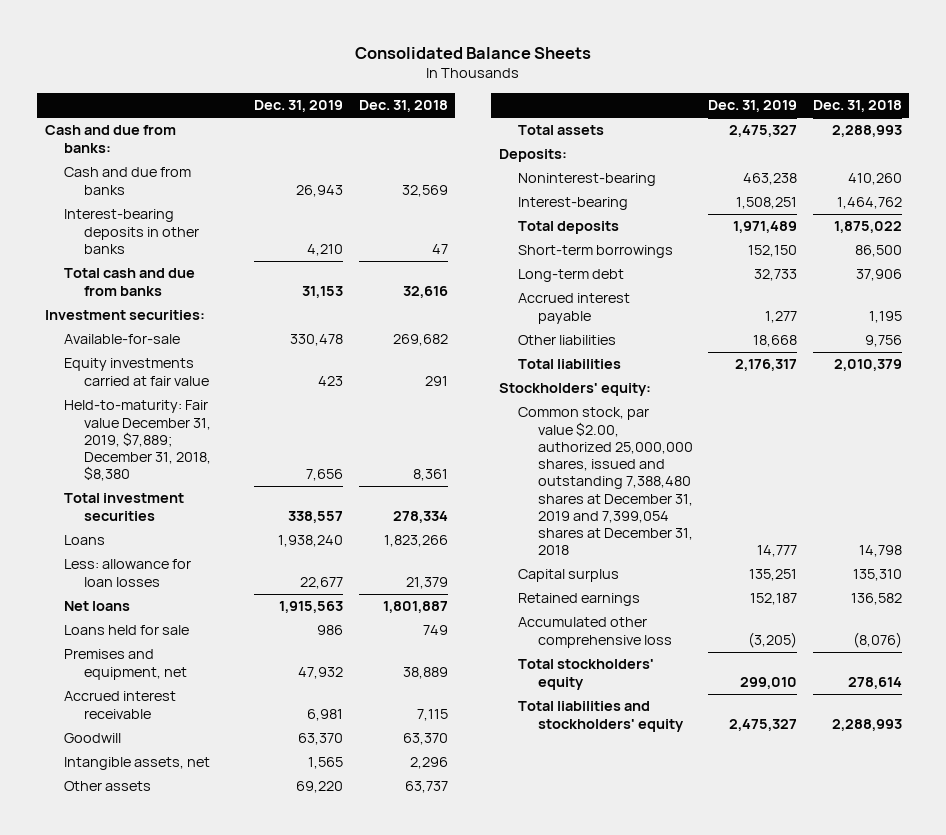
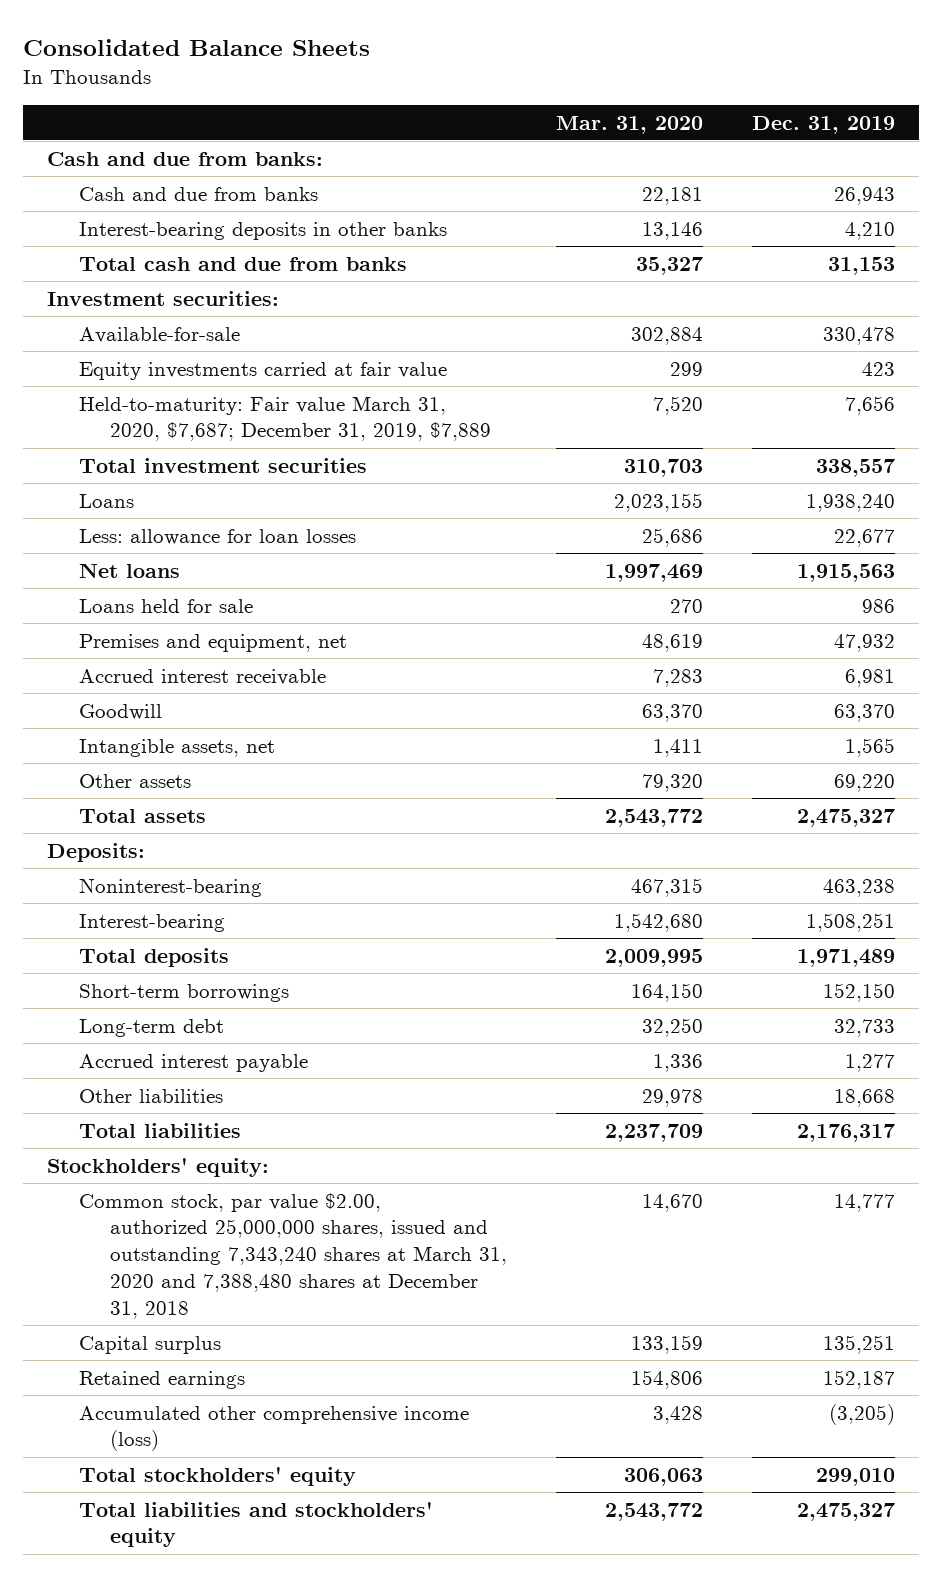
[358,100,448,113] Dec. 31, 2018 -> none
none -> [555,115,703,134] Mar. 31, 2020
[64,400,211,482] Held-to-maturity: Fair value December 31, 2019, $7,889; December 31, 2018, $8,380 -> [78,395,492,442] Held-to-maturity: Fair value March 31, 2020, $7,687; December 31, 2019, $7,889
[518,407,694,556] Common stock, par value $2.00, authorized 25,000,000 shares, issued and outstanding 7,388,480 shares at December 31, 2019 and 7,399,054 shares at December 31, 2018 -> [78,1192,508,1319] Common stock, par value $2.00, authorized 25,000,000 shares, issued and outstanding 7,343,240 shares at March 31, 2020 and 7,388,480 shares at December 31, 2018
[518,617,673,648] Accumulated other comprehensive loss -> [78,1405,469,1452] Accumulated other comprehensive income (loss)

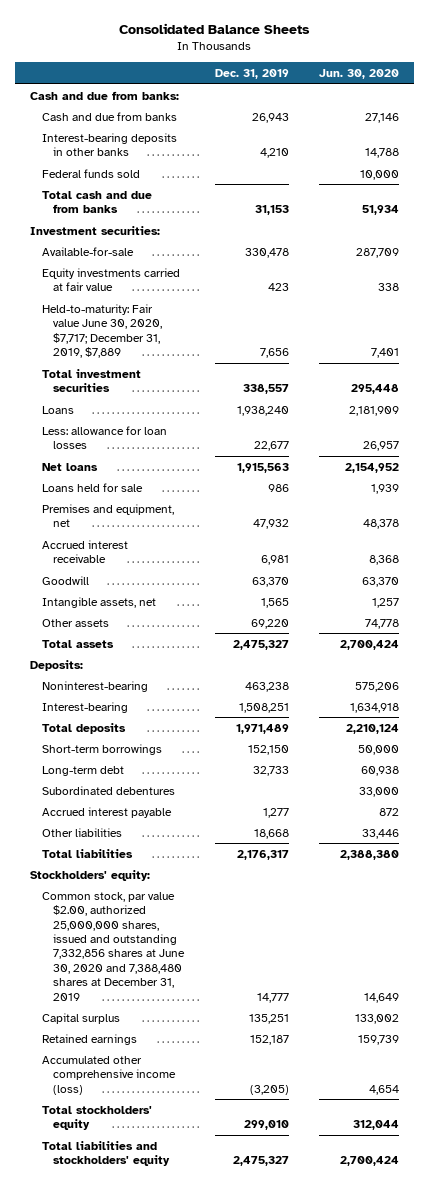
[555,115,703,134] Mar. 31, 2020 -> none
none -> [318,69,399,80] Jun. 30, 2020
none -> [41,168,140,178] Federal funds sold
[78,395,492,442] Held-to-maturity: Fair value March 31, 2020, $7,687; December 31, 2019, $7,889 -> [41,303,163,358] Held-to-maturity: Fair value June 30, 2020, $7,717; December 31, 2019, $7,889
none -> [41,785,175,795] Subordinated debentures
[78,1192,508,1319] Common stock, par value $2.00, authorized 25,000,000 shares, issued and outstanding 7,343,240 shares at March 31, 2020 and 7,388,480 shares at December 31, 2018 -> [41,891,186,1001] Common stock, par value $2.00, authorized 25,000,000 shares, issued and outstanding 7,332,856 shares at June 30, 2020 and 7,388,480 shares at December 31, 2019

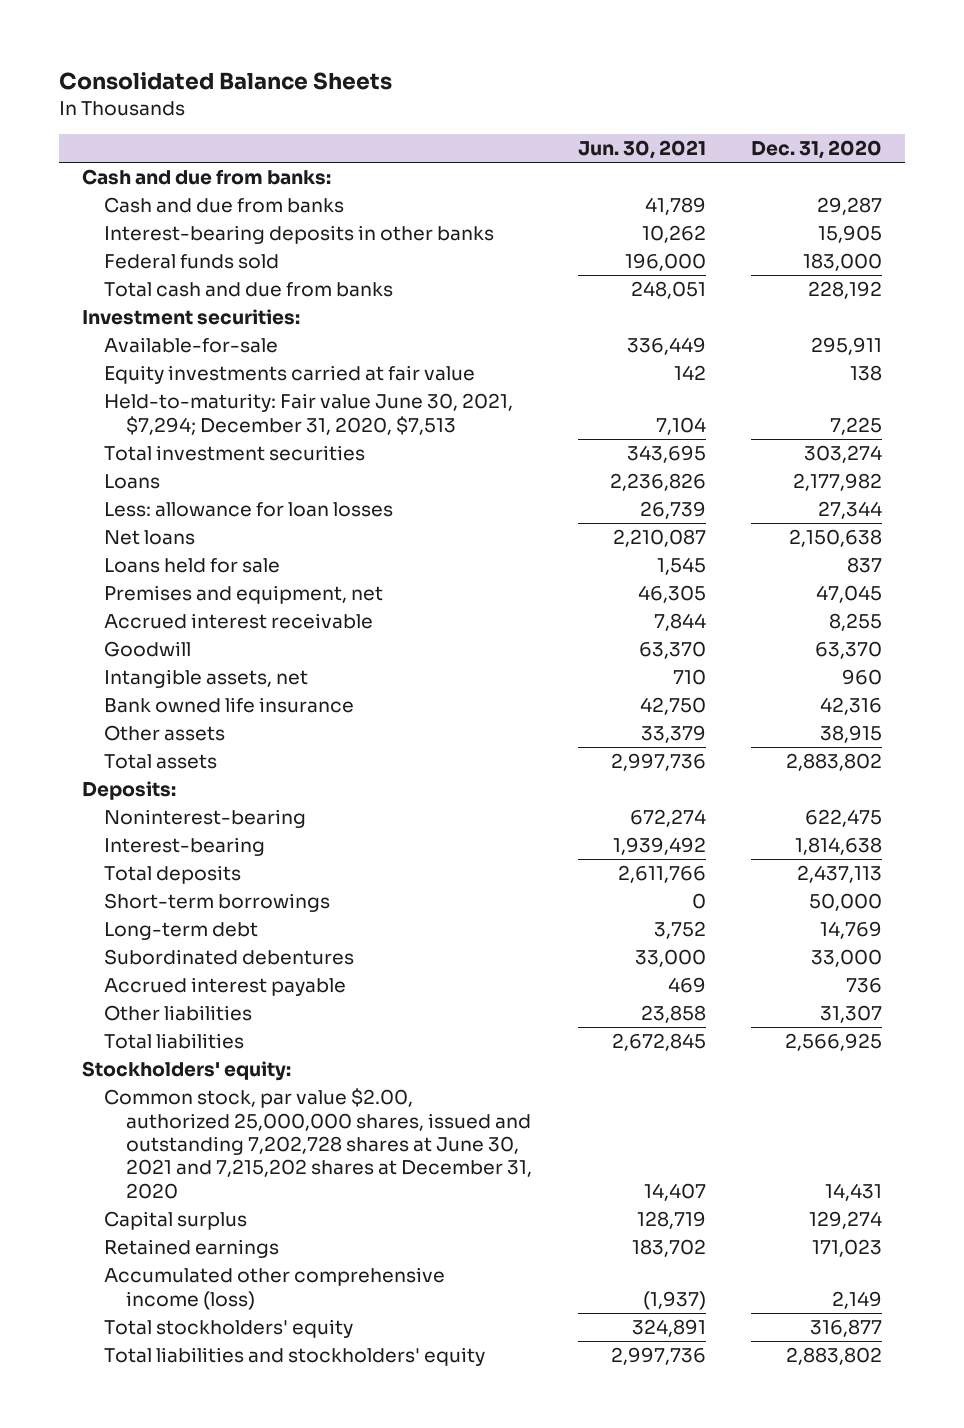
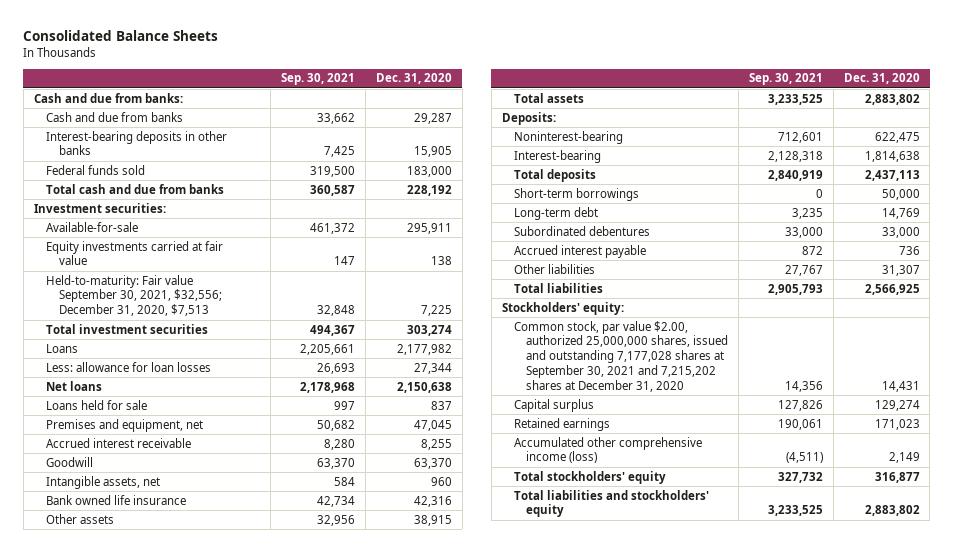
[577,140,706,160] Jun. 30, 2021 -> none
none -> [281,73,356,86] Sep. 30, 2021
[103,393,513,435] Held-to-maturity: Fair value June 30, 2021, $7,294; December 31, 2020, $7,513 -> [46,274,222,317] Held-to-maturity: Fair value September 30, 2021, $32,556; December 31, 2020, $7,513
[103,1088,532,1199] Common stock, par value $2.00, authorized 25,000,000 shares, issued and outstanding 7,202,728 shares at June 30, 2021 and 7,215,202 shares at December 31, 2020 -> [513,320,729,392] Common stock, par value $2.00, authorized 25,000,000 shares, issued and outstanding 7,177,028 shares at September 30, 2021 and 7,215,202 shares at December 31, 2020

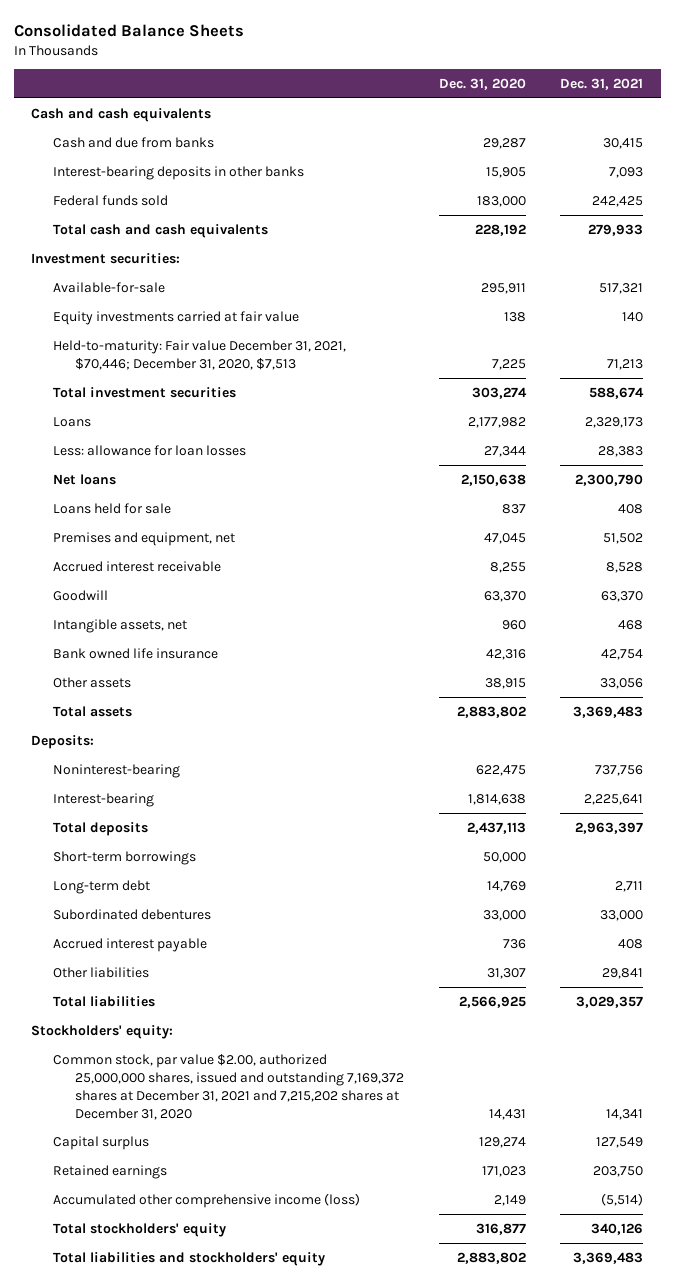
[281,73,356,86] Sep. 30, 2021 -> none
none -> [560,77,644,90] Dec. 31, 2021
[33,92,183,103] Cash and due from banks: -> [31,107,212,122] Cash and cash equivalents
[46,183,225,194] Total cash and due from banks -> [53,223,269,238] Total cash and cash equivalents
[46,274,222,317] Held-to-maturity: Fair value September 30, 2021, $32,556; December 31, 2020, $7,513 -> [53,339,347,370] Held-to-maturity: Fair value December 31, 2021, $70,446; December 31, 2020, $7,513
[513,320,729,392] Common stock, par value $2.00, authorized 25,000,000 shares, issued and outstanding 7,177,028 shares at September 30, 2021 and 7,215,202 shares at December 31, 2020 -> [53,1053,404,1120] Common stock, par value $2.00, authorized 25,000,000 shares, issued and outstanding 7,169,372 shares at December 31, 2021 and 7,215,202 shares at December 31, 2020

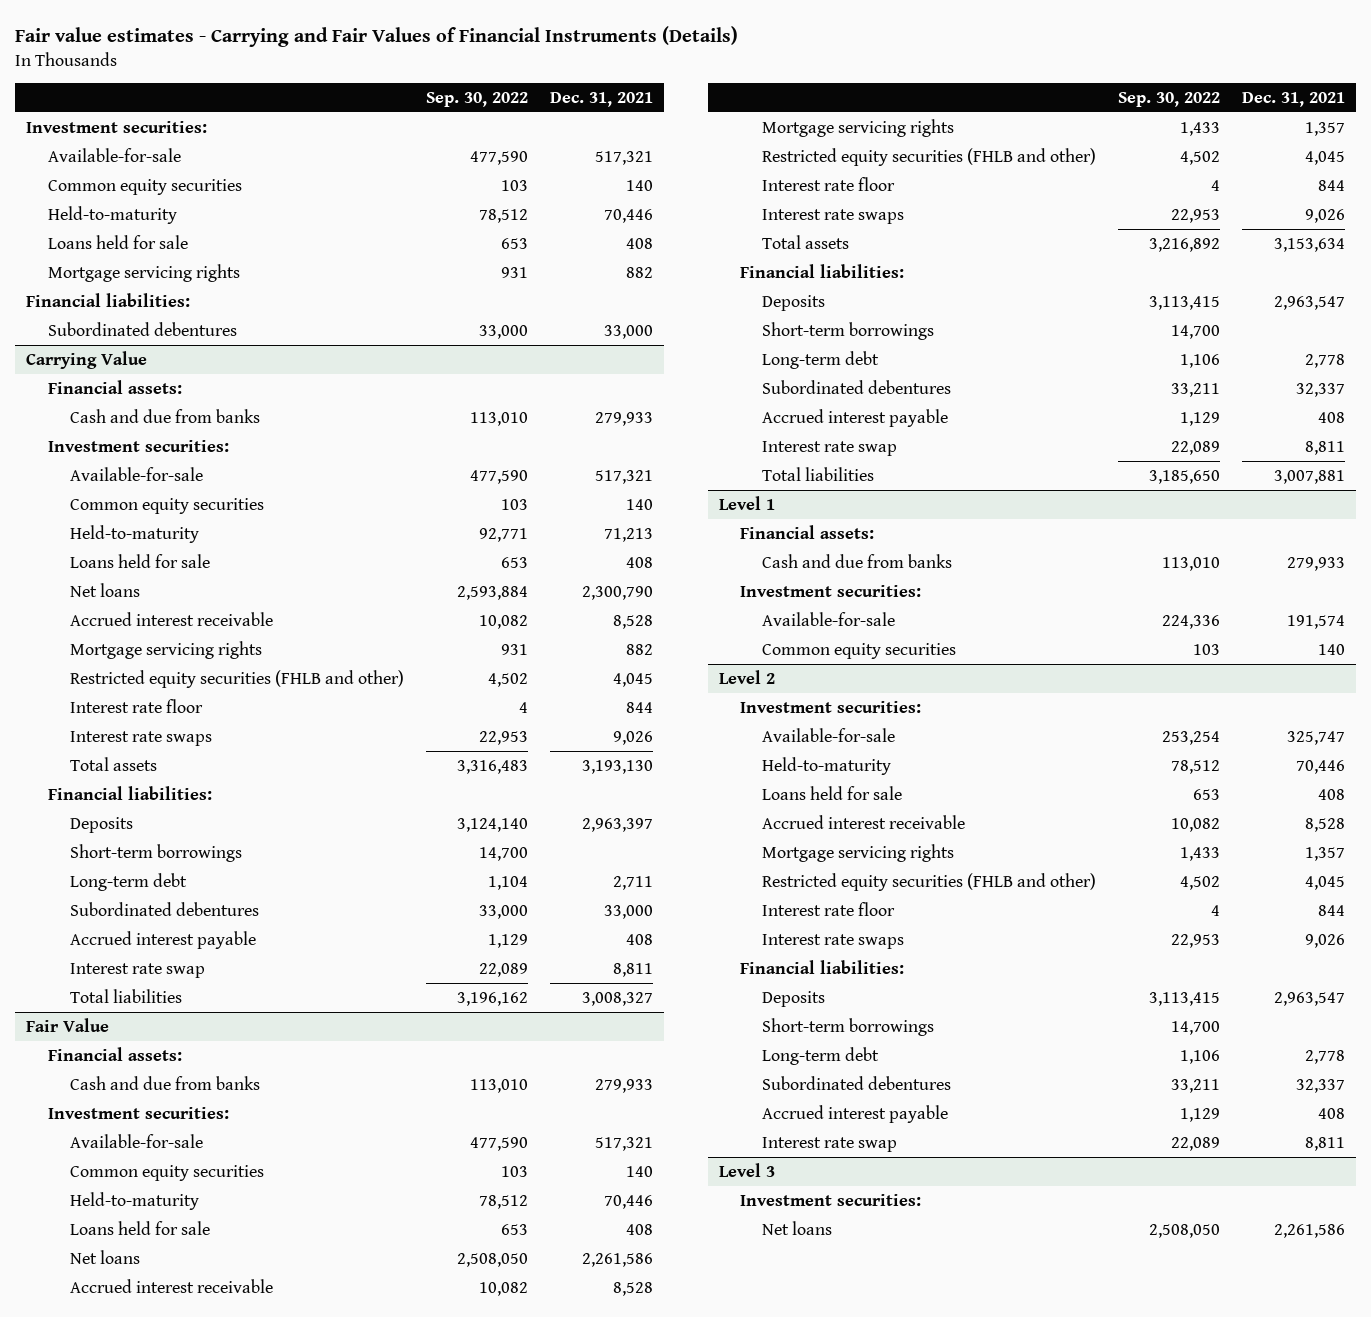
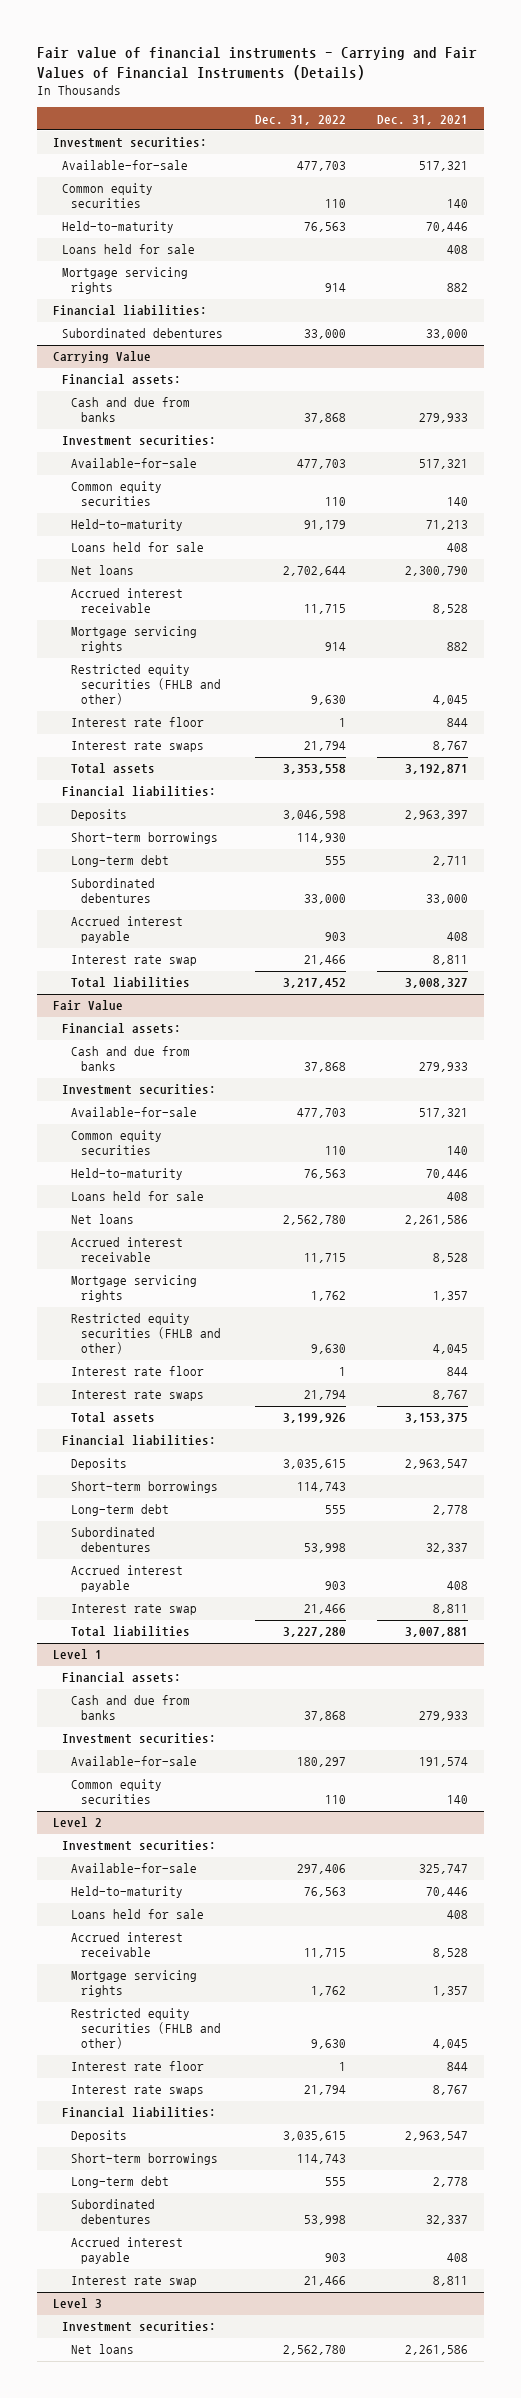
[15,26,739,48] Fair value estimates - Carrying and Fair Values of Financial Instruments (Details) -> [36,46,477,80] Fair value of financial instruments - Carrying and Fair Values of Financial Instruments (Details)
[425,91,528,107] Sep. 30, 2022 -> none
none -> [254,114,346,125] Dec. 31, 2022
[612,730,653,745] 9,026 -> [433,741,469,752] 8,767
[581,759,653,774] 3,193,130 -> [405,764,469,775] 3,192,871
[1305,208,1346,223] 9,026 -> [433,1390,469,1401] 8,767
[1274,237,1346,252] 3,153,634 -> [405,1413,469,1424] 3,153,375
[1305,933,1346,948] 9,026 -> [433,2085,469,2096] 8,767

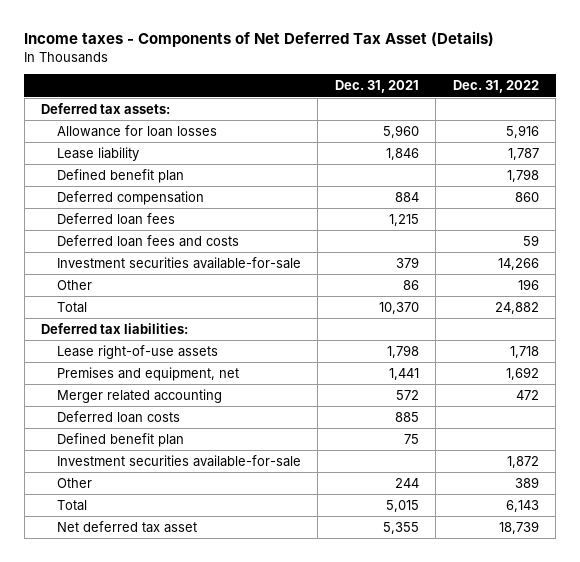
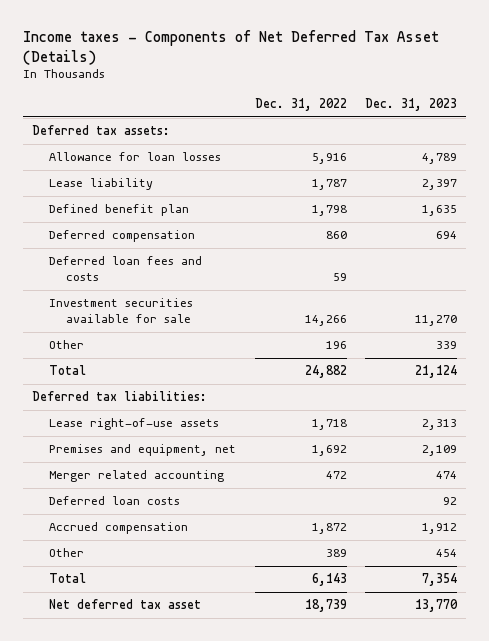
[334,80,419,94] Dec. 31, 2021 -> none
none -> [365,98,458,112] Dec. 31, 2023
[56,212,175,225] Deferred loan fees -> none
[56,256,301,269] Investment securities available-for-sale -> [49,298,194,324] Investment securities available for sale
[56,432,184,447] Defined benefit plan -> none
[56,454,301,467] Investment securities available-for-sale -> [49,522,189,535] Accrued compensation

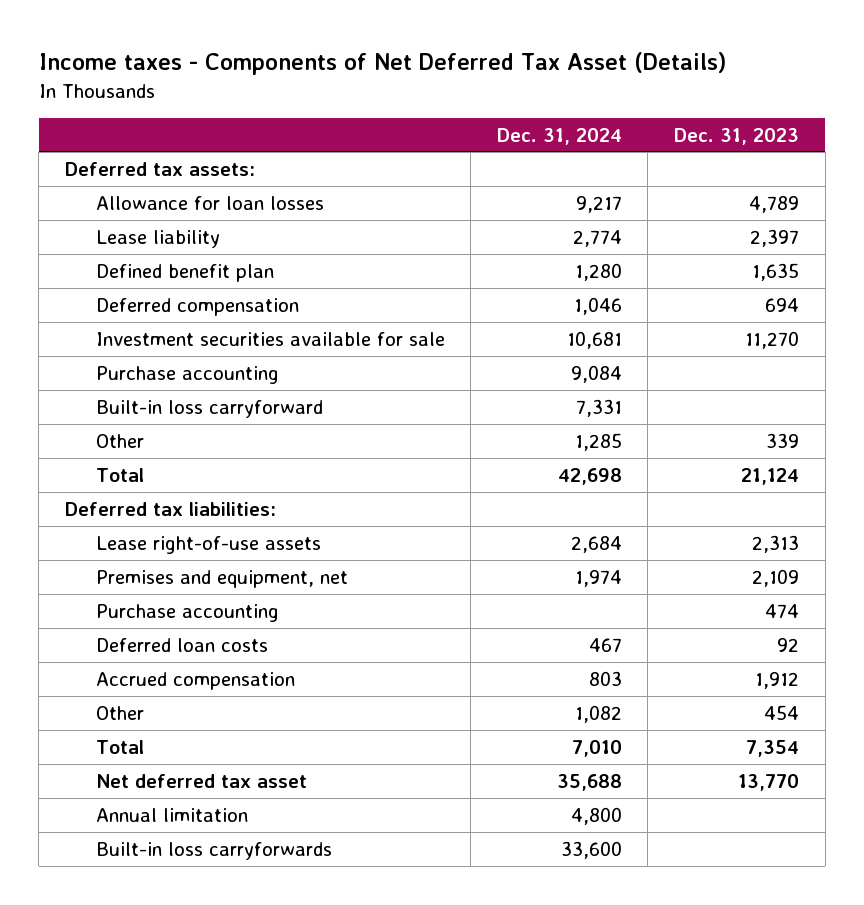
[254,98,347,112] Dec. 31, 2022 -> none
none -> [496,127,622,145] Dec. 31, 2024
[49,256,203,282] Deferred loan fees and costs -> none
none -> [95,365,279,384] Purchase accounting
none -> [95,399,323,418] Built-in loss carryforward
[49,470,225,483] Merger related accounting -> [95,603,279,622] Purchase accounting
none -> [95,807,248,822] Annual limitation
none -> [95,841,332,860] Built-in loss carryforwards

